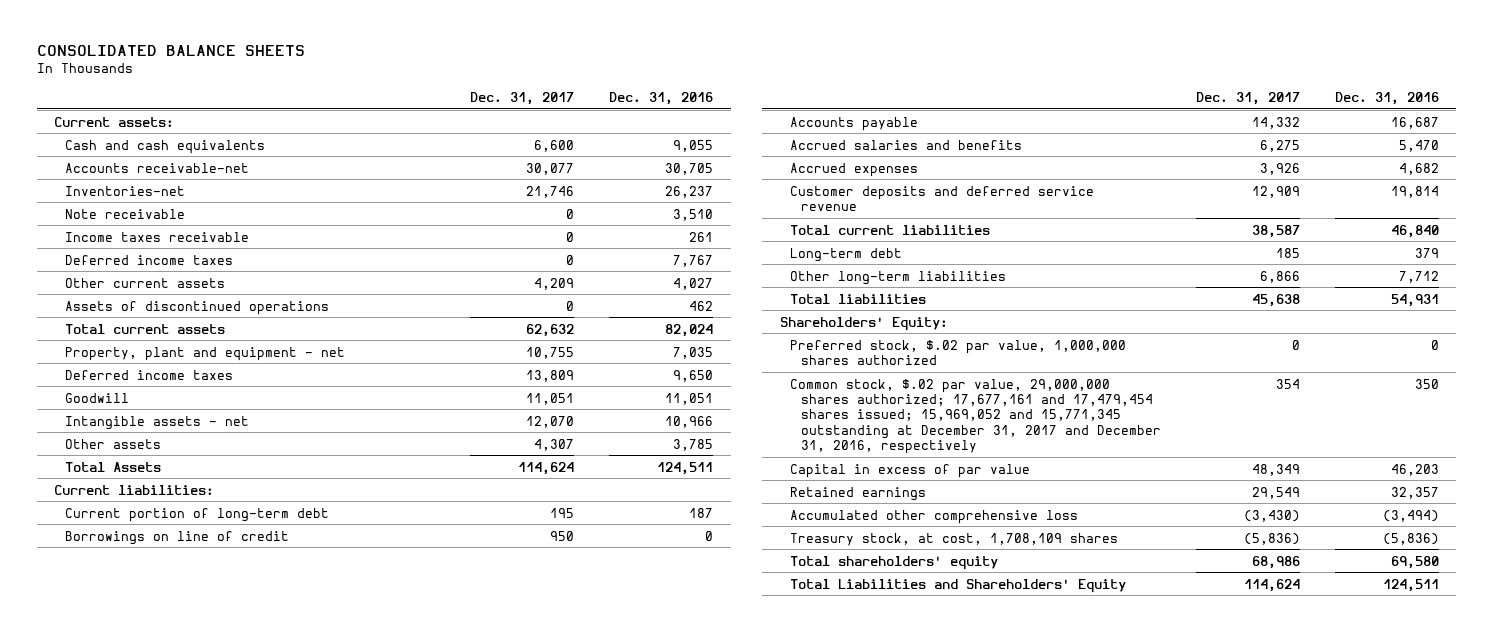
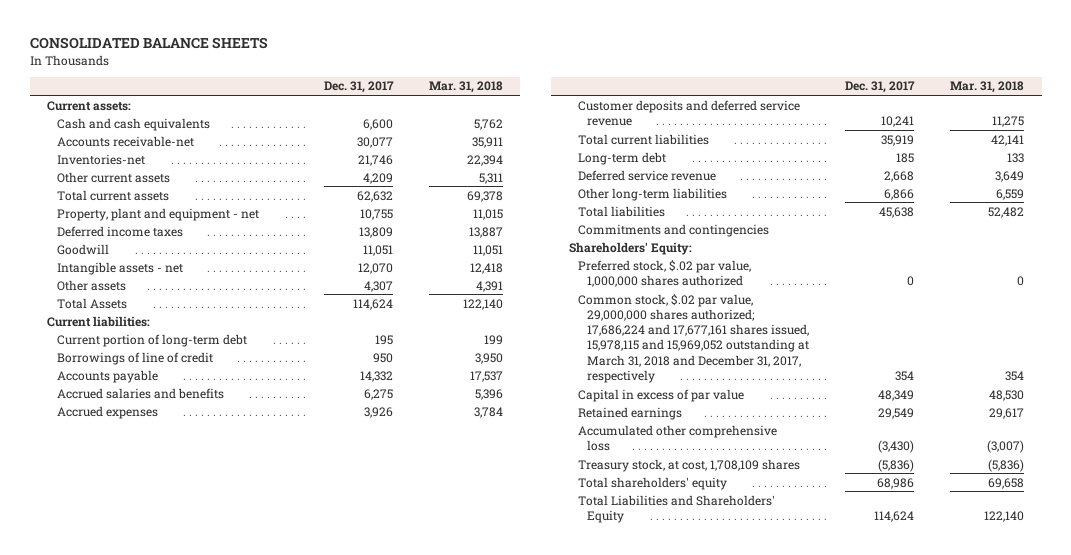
[609,92,714,106] Dec. 31, 2016 -> none
none -> [428,81,503,94] Mar. 31, 2018
[64,208,185,219] Note receivable -> none
[64,231,249,242] Income taxes receivable -> none
[64,254,233,265] Deferred income taxes -> none
[64,300,329,315] Assets of discontinued operations -> none
[64,530,289,545] Borrowings on line of credit -> [56,351,213,365] Borrowings of line of credit
[1251,185,1300,198] 12,909 -> [880,115,914,127] 10,241
[1251,224,1300,238] 38,587 -> [880,134,914,146] 35,919
none -> [577,169,716,181] Deferred service revenue
none -> [577,223,769,237] Commitments and contingencies
[790,378,1161,455] Common stock, $.02 par value, 29,000,000 shares authorized; 17,677,161 and 17,479,454 shares issued; 15,969,052 and 15,771,345 outstanding at December 31, 2017 and December 31, 2016, respectively -> [577,293,809,383] Common stock, $.02 par value, 29,000,000 shares authorized; 17,686,224 and 17,677,161 shares issued, 15,978,115 and 15,969,052 outstanding at March 31, 2018 and December 31, 2017, respectively

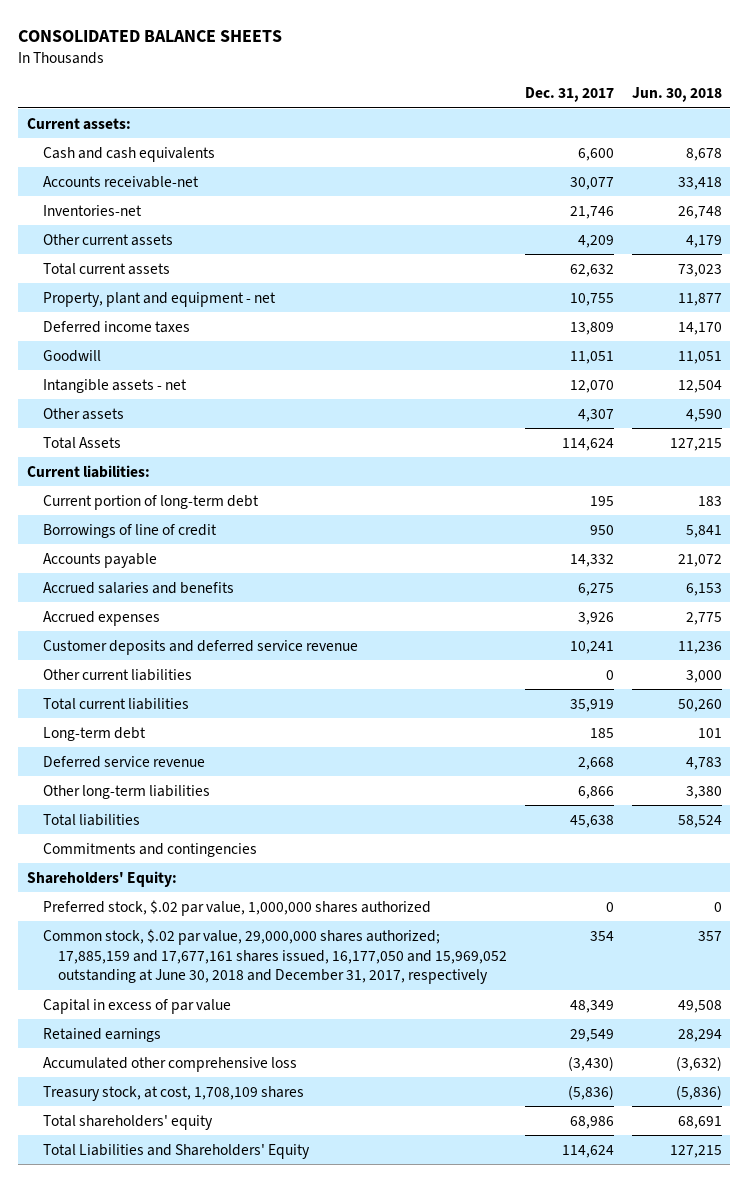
[428,81,503,94] Mar. 31, 2018 -> none
none -> [631,87,722,103] Jun. 30, 2018
none -> [42,668,192,681] Other current liabilities
[577,293,809,383] Common stock, $.02 par value, 29,000,000 shares authorized; 17,686,224 and 17,677,161 shares issued, 15,978,115 and 15,969,052 outstanding at March 31, 2018 and December 31, 2017, respectively -> [42,928,508,985] Common stock, $.02 par value, 29,000,000 shares authorized; 17,885,159 and 17,677,161 shares issued, 16,177,050 and 15,969,052 outstanding at June 30, 2018 and December 31, 2017, respectively

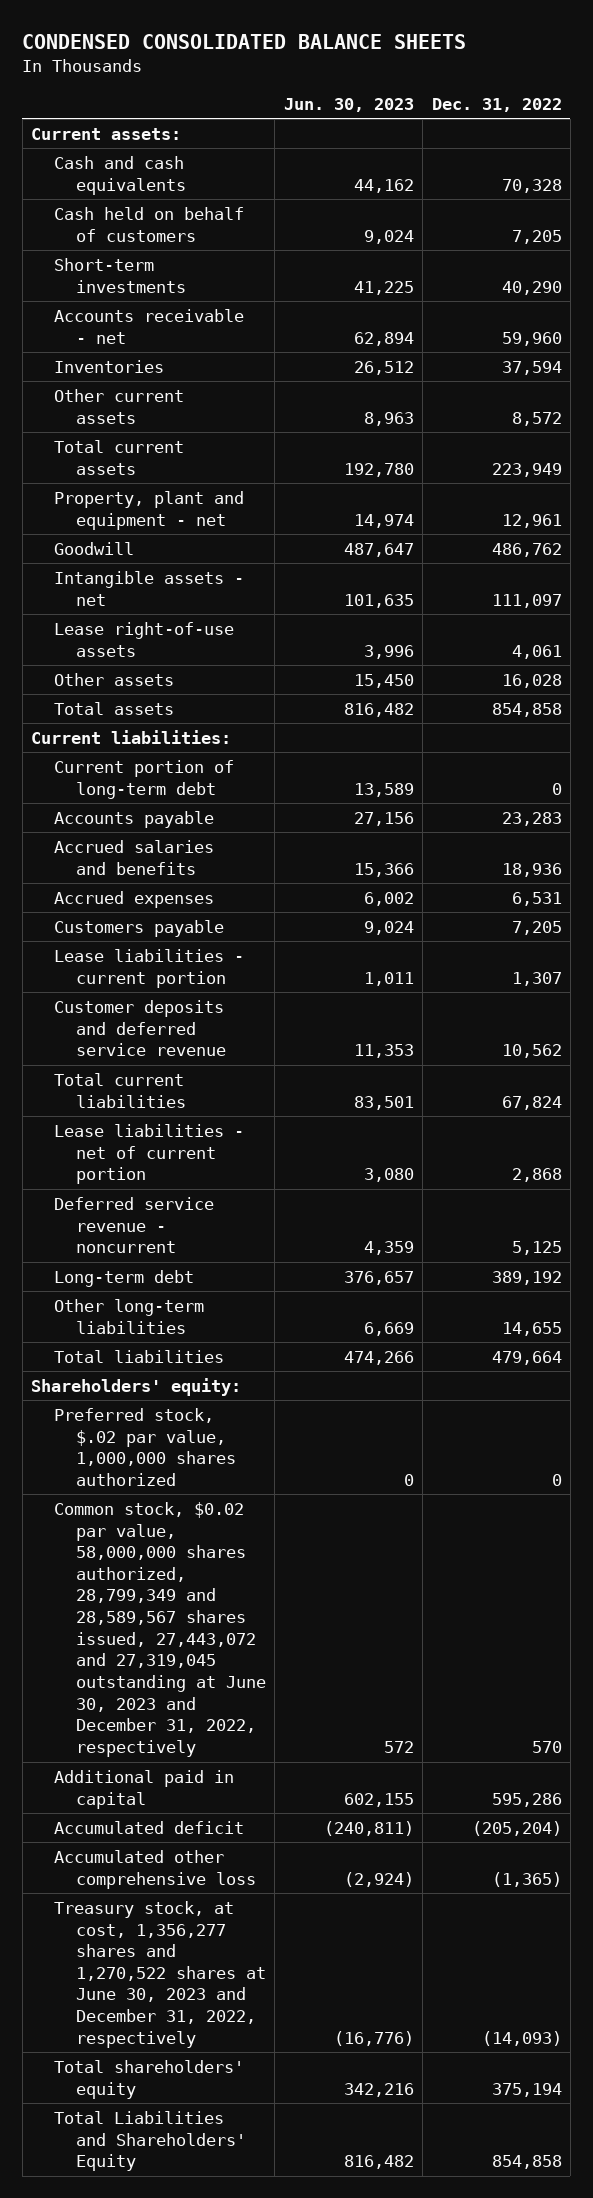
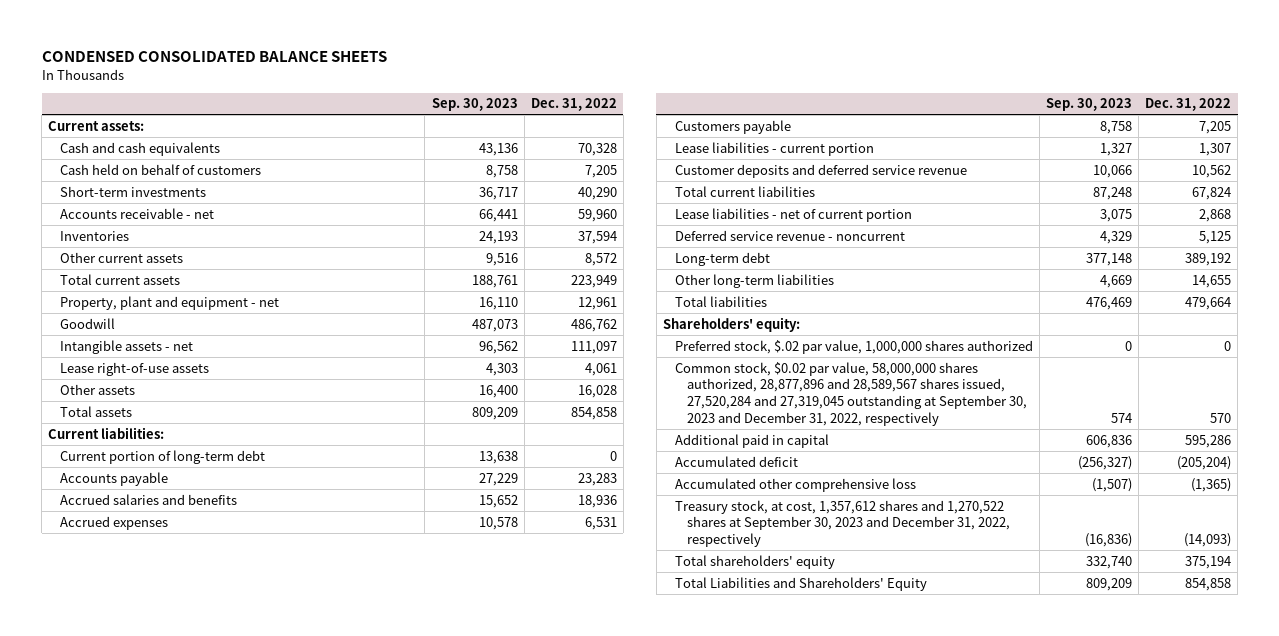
[283,97,414,112] Jun. 30, 2023 -> none
none -> [431,98,518,112] Sep. 30, 2023
[53,1501,267,1758] Common stock, $0.02 par value, 58,000,000 shares authorized, 28,799,349 and 28,589,567 shares issued, 27,443,072 and 27,319,045 outstanding at June 30, 2023 and December 31, 2022, respectively -> [674,361,1028,427] Common stock, $0.02 par value, 58,000,000 shares authorized, 28,877,896 and 28,589,567 shares issued, 27,520,284 and 27,319,045 outstanding at September 30, 2023 and December 31, 2022, respectively
[53,1900,267,2048] Treasury stock, at cost, 1,356,277 shares and 1,270,522 shares at June 30, 2023 and December 31, 2022, respectively -> [674,499,1011,548] Treasury stock, at cost, 1,357,612 shares and 1,270,522 shares at September 30, 2023 and December 31, 2022, respectively

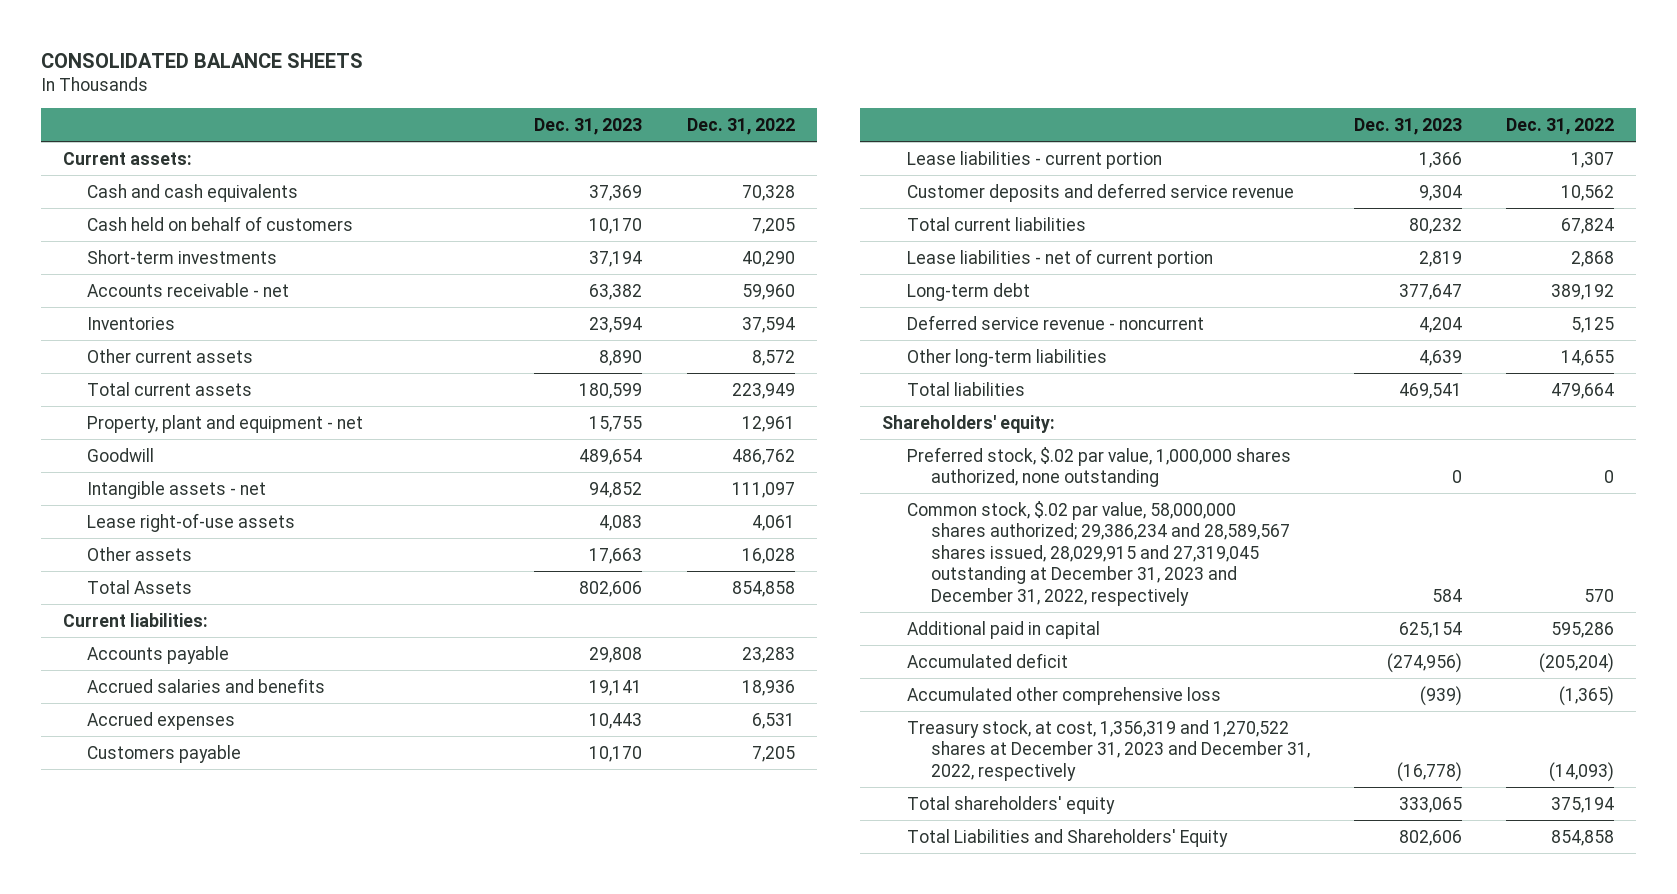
[41,50,387,62] CONDENSED CONSOLIDATED BALANCE SHEETS -> [40,52,363,68] CONSOLIDATED BALANCE SHEETS
[431,98,518,112] Sep. 30, 2023 -> none
none -> [534,118,643,136] Dec. 31, 2023
[60,405,133,417] Total assets -> [86,579,192,594] Total Assets
[60,449,266,464] Current portion of long-term debt -> none
[674,229,905,241] Deferred service revenue - noncurrent -> [906,314,1204,330] Deferred service revenue - noncurrent
[674,339,1033,354] Preferred stock, $.02 par value, 1,000,000 shares authorized -> [906,446,1291,488] Preferred stock, $.02 par value, 1,000,000 shares authorized, none outstanding
[674,361,1028,427] Common stock, $0.02 par value, 58,000,000 shares authorized, 28,877,896 and 28,589,567 shares issued, 27,520,284 and 27,319,045 outstanding at September 30, 2023 and December 31, 2022, respectively -> [906,500,1290,606] Common stock, $.02 par value, 58,000,000 shares authorized; 29,386,234 and 28,589,567 shares issued, 28,029,915 and 27,319,045 outstanding at December 31, 2023 and December 31, 2022, respectively
[674,499,1011,548] Treasury stock, at cost, 1,357,612 shares and 1,270,522 shares at September 30, 2023 and December 31, 2022, respectively -> [906,719,1310,781] Treasury stock, at cost, 1,356,319 and 1,270,522 shares at December 31, 2023 and December 31, 2022, respectively

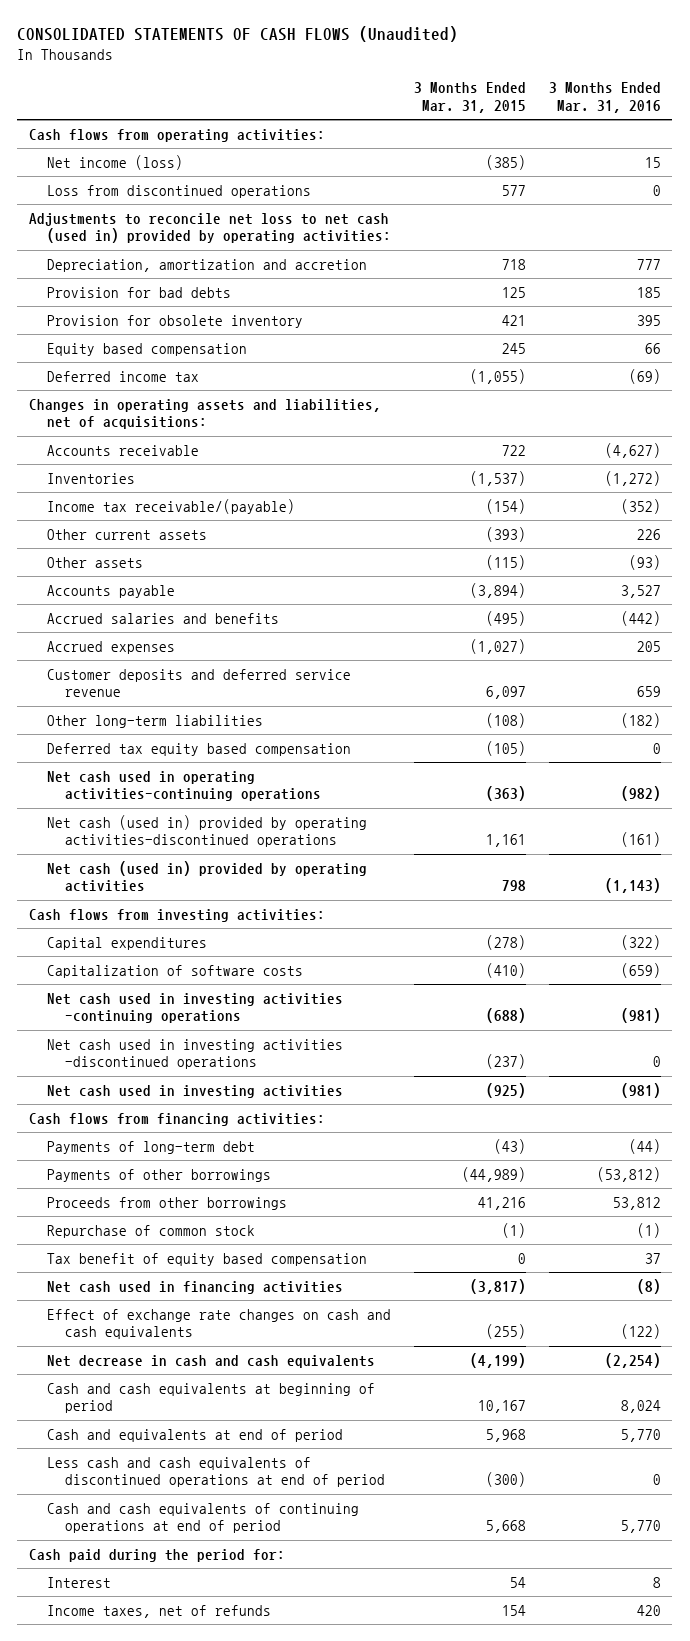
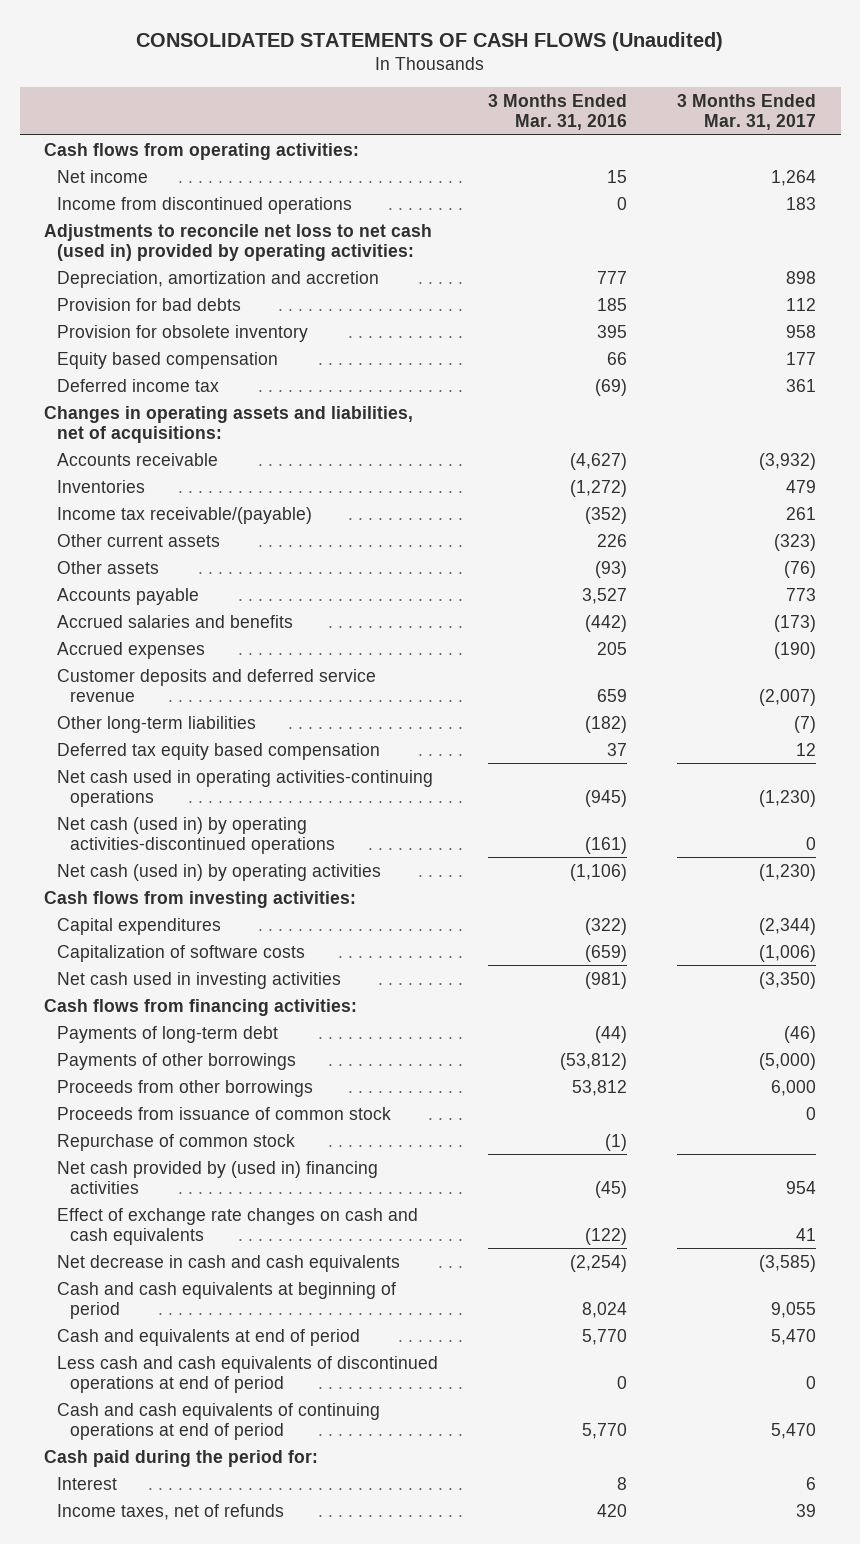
[413,81,526,113] 3 Months Ended Mar. 31, 2015 -> none
none -> [676,94,816,131] 3 Months Ended Mar. 31, 2017
[46,154,183,170] Net income (loss) -> [57,169,149,183] Net income
[46,184,311,198] Loss from discontinued operations -> [57,196,353,214] Income from discontinued operations
[652,742,661,754] 0 -> [607,742,628,756] 37
[620,786,661,802] (982) -> [585,789,628,807] (945)
[46,814,367,848] Net cash (used in) provided by operating activities-discontinued operations -> [57,816,336,854] Net cash (used in) by operating activities-discontinued operations
[46,860,367,893] Net cash (used in) provided by operating activities -> [57,863,382,881] Net cash (used in) by operating activities
[604,878,661,894] (1,143) -> [570,863,628,881] (1,106)
[46,992,343,1024] Net cash used in investing activities -continuing operations -> none
[46,1038,343,1070] Net cash used in investing activities -discontinued operations -> none
none -> [57,1106,392,1120] Proceeds from issuance of common stock
[46,1252,367,1266] Tax benefit of equity based compensation -> none
[46,1280,343,1294] Net cash used in financing activities -> [57,1160,379,1194] Net cash provided by (used in) financing activities
[636,1278,661,1294] (8) -> [595,1180,628,1198] (45)

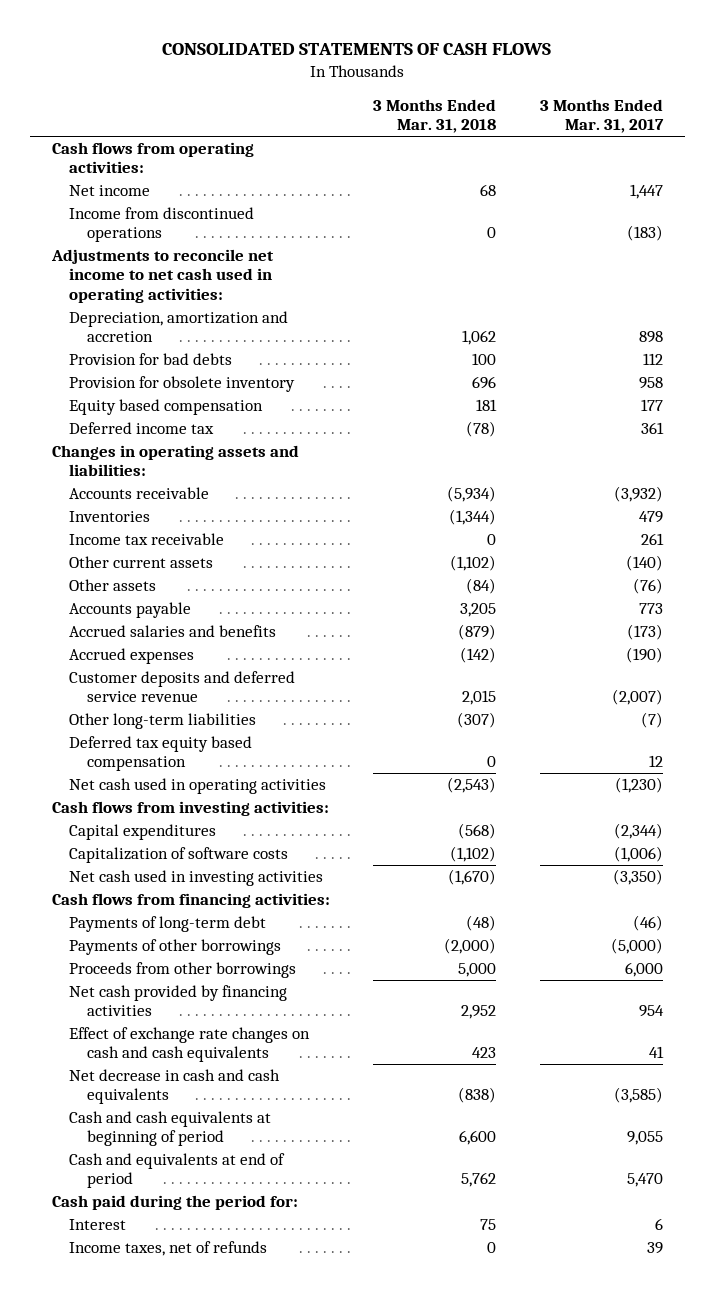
[136,31,724,51] CONSOLIDATED STATEMENTS OF CASH FLOWS (Unaudited) -> [162,43,552,56] CONSOLIDATED STATEMENTS OF CASH FLOWS
[488,94,628,131] 3 Months Ended Mar. 31, 2016 -> none
none -> [373,98,497,134] 3 Months Ended Mar. 31, 2018
[770,169,816,186] 1,264 -> [629,184,663,200] 1,447
[785,196,816,210] 183 -> [626,225,663,242] (183)
[44,223,433,261] Adjustments to reconcile net loss to net cash (used in) provided by operating activities: -> [50,249,274,303] Adjustments to reconcile net income to net cash used in operating activities:
[44,405,414,443] Changes in operating assets and liabilities, net of acquisitions: -> [51,445,299,477] Changes in operating assets and liabilities:
[57,506,313,524] Income tax receivable/(payable) -> [69,533,225,546] Income tax receivable
[773,533,816,551] (323) -> [625,555,663,572] (140)
[57,769,434,807] Net cash used in operating activities-continuing operations -> none
[57,816,336,854] Net cash (used in) by operating activities-discontinued operations -> none
[57,863,382,881] Net cash (used in) by operating activities -> [69,778,327,795] Net cash used in operating activities
[57,1106,392,1120] Proceeds from issuance of common stock -> none
[57,1133,296,1151] Repurchase of common stock -> none
[57,1160,379,1194] Net cash provided by (used in) financing activities -> [69,985,288,1017] Net cash provided by financing activities
[57,1355,439,1393] Less cash and cash equivalents of discontinued operations at end of period -> none
[57,1402,381,1440] Cash and cash equivalents of continuing operations at end of period -> none

